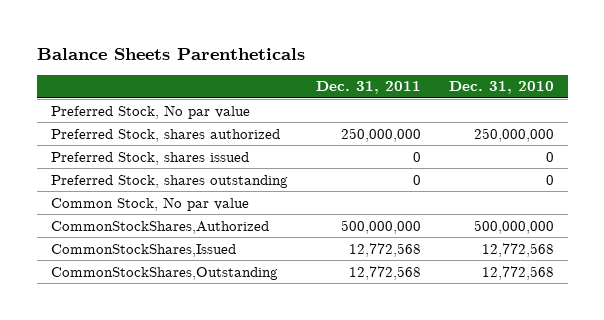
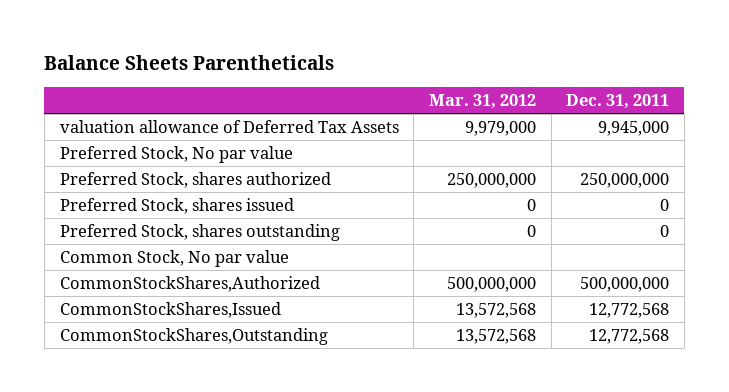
[448,81,554,95] Dec. 31, 2010 -> none
none -> [428,94,536,110] Mar. 31, 2012
none -> [59,120,399,134] valuation allowance of Deferred Tax Assets

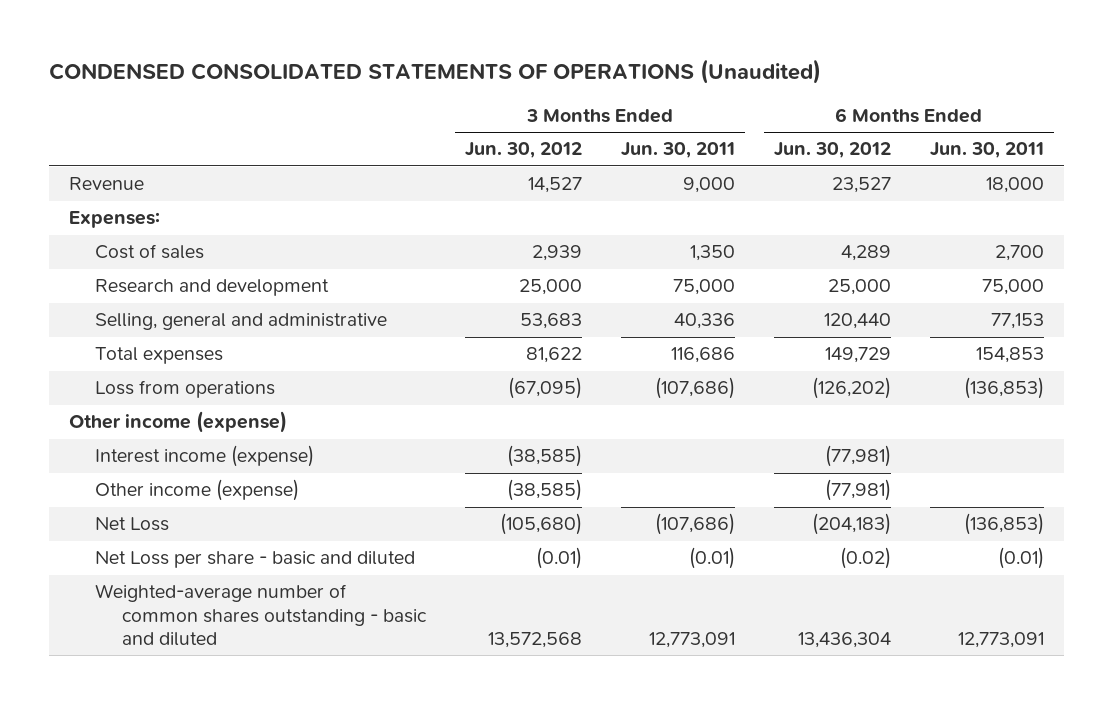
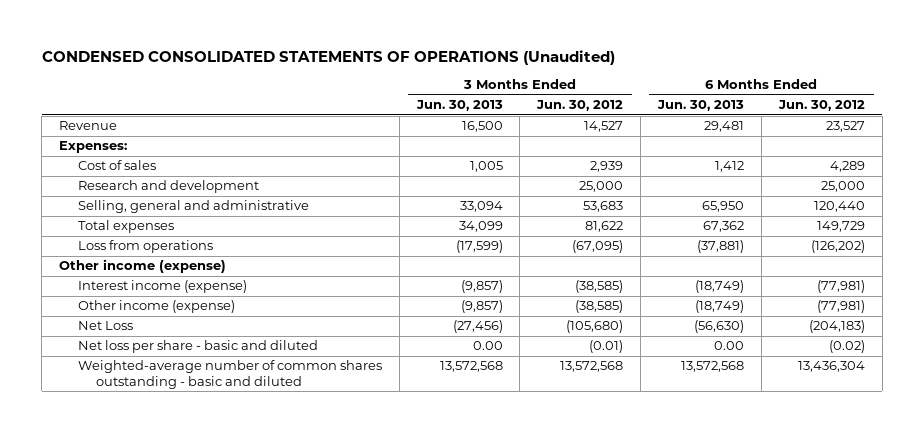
[621,142,736,159] Jun. 30, 2011 -> none
[930,142,1045,159] Jun. 30, 2011 -> none
none -> [415,100,503,112] Jun. 30, 2013
none -> [657,100,745,112] Jun. 30, 2013
[95,551,416,569] Net Loss per share - basic and diluted -> [77,340,318,354] Net loss per share - basic and diluted

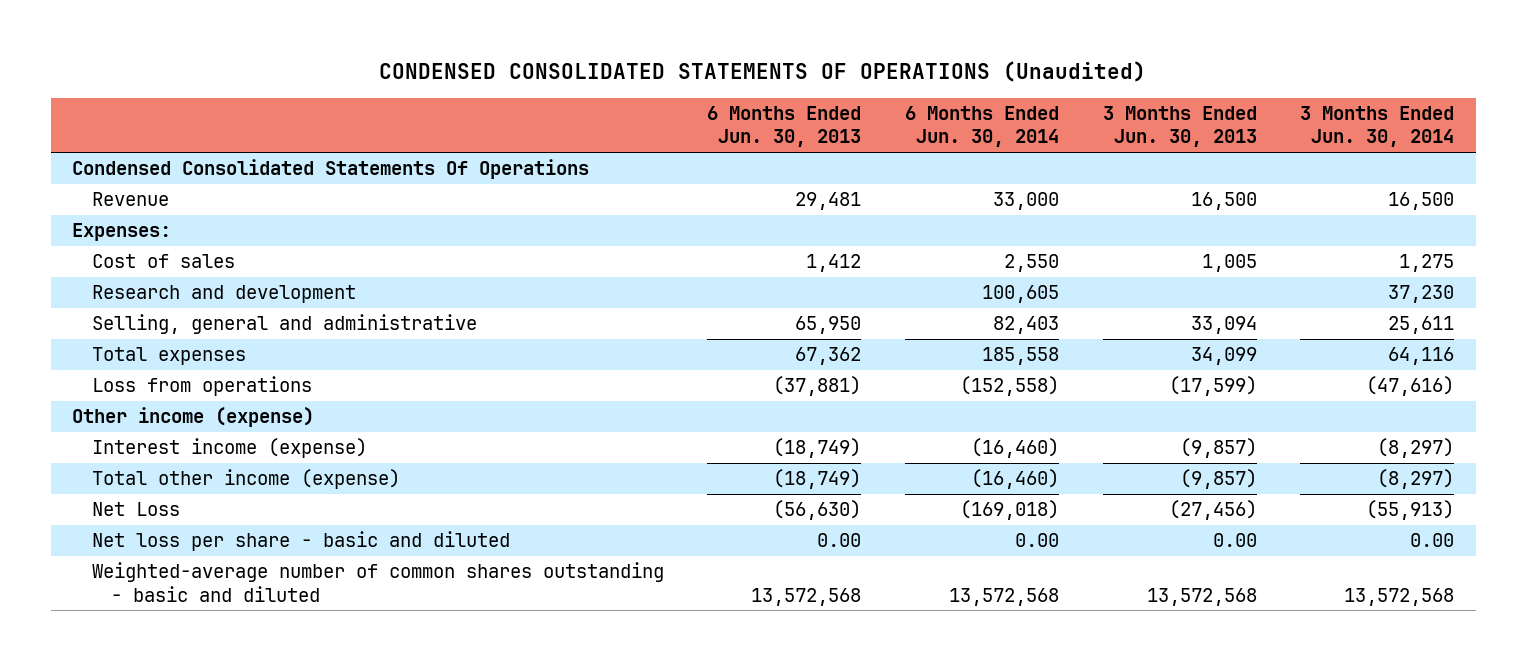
[536,100,624,112] Jun. 30, 2012 -> none
[777,100,865,112] Jun. 30, 2012 -> none
none -> [905,105,1060,148] 6 Months Ended Jun. 30, 2014
none -> [1300,105,1455,148] 3 Months Ended Jun. 30, 2014
none -> [72,159,590,180] Condensed Consolidated Statements Of Operations
[77,300,235,314] Other income (expense) -> [91,469,400,490] Total other income (expense)

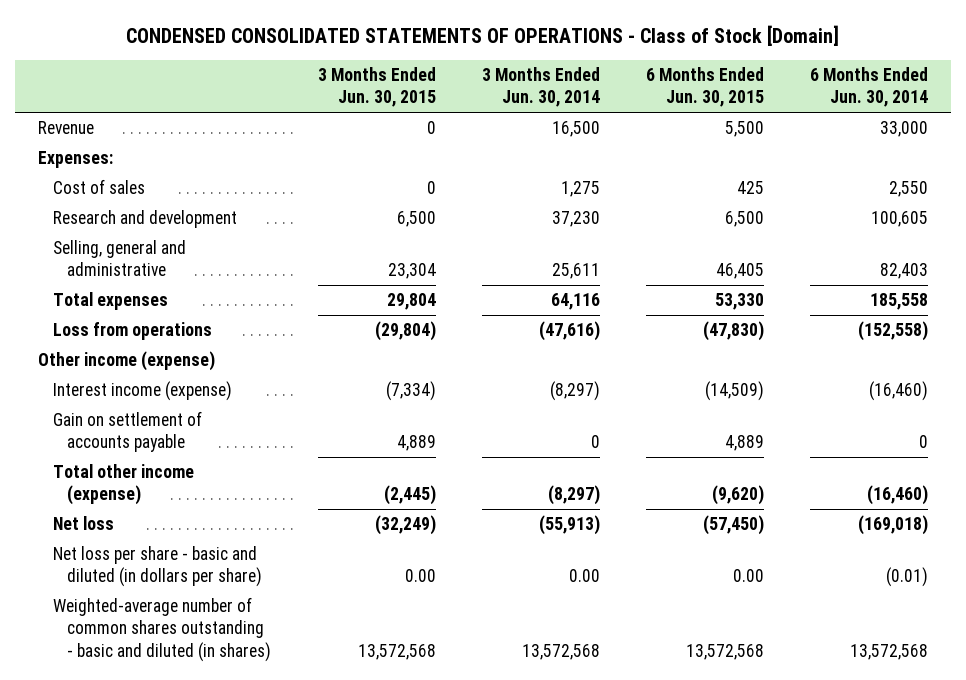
[379,61,1147,83] CONDENSED CONSOLIDATED STATEMENTS OF OPERATIONS (Unaudited) -> [126,24,840,46] CONDENSED CONSOLIDATED STATEMENTS OF OPERATIONS - Class of Stock [Domain]
[707,105,862,148] 6 Months Ended Jun. 30, 2013 -> none
[1102,105,1257,148] 3 Months Ended Jun. 30, 2013 -> none
none -> [317,67,436,108] 3 Months Ended Jun. 30, 2015
none -> [645,67,764,108] 6 Months Ended Jun. 30, 2015
[72,159,590,180] Condensed Consolidated Statements Of Operations -> none
none -> [52,411,202,453] Gain on settlement of accounts payable
[91,502,180,517] Net Loss -> [52,516,114,531] Net loss
[91,531,510,552] Net loss per share - basic and diluted -> [52,546,263,588] Net loss per share - basic and diluted (in dollars per share)
[1015,533,1060,548] 0.00 -> [885,567,928,588] (0.01)
[91,562,664,602] Weighted-average number of common shares outstanding - basic and diluted -> [52,597,272,662] Weighted-average number of common shares outstanding - basic and diluted (in shares)

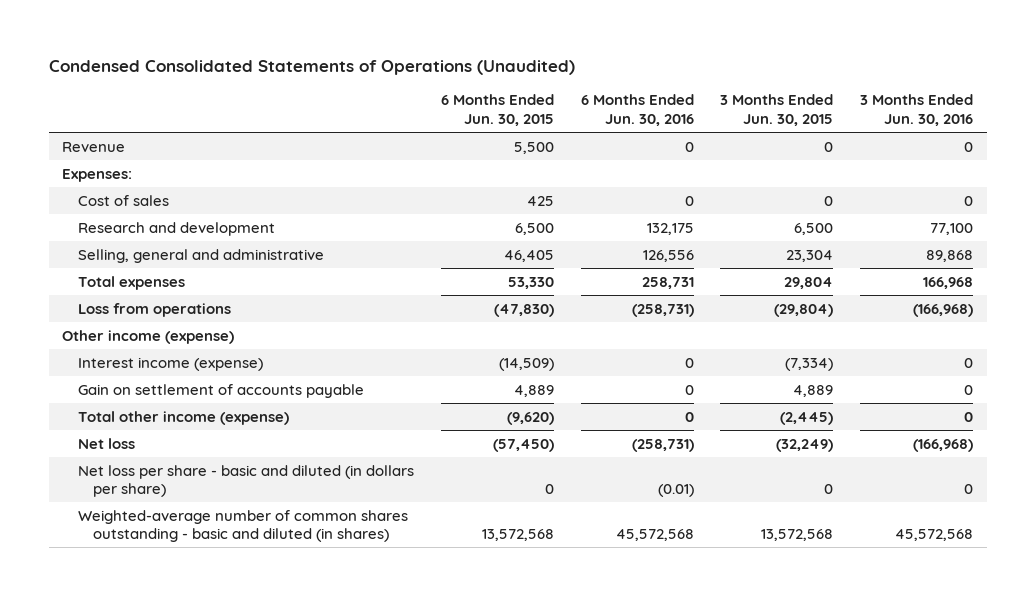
[126,24,840,46] CONDENSED CONSOLIDATED STATEMENTS OF OPERATIONS - Class of Stock [Domain] -> [48,59,575,75] Condensed Consolidated Statements of Operations (Unaudited)
[481,67,600,108] 3 Months Ended Jun. 30, 2014 -> none
[809,67,928,108] 6 Months Ended Jun. 30, 2014 -> none
none -> [580,94,694,127] 6 Months Ended Jun. 30, 2016
none -> [860,94,974,127] 3 Months Ended Jun. 30, 2016
[404,569,436,583] 0.00 -> [824,484,834,495] 0
[732,569,764,583] 0.00 -> [544,484,554,495] 0

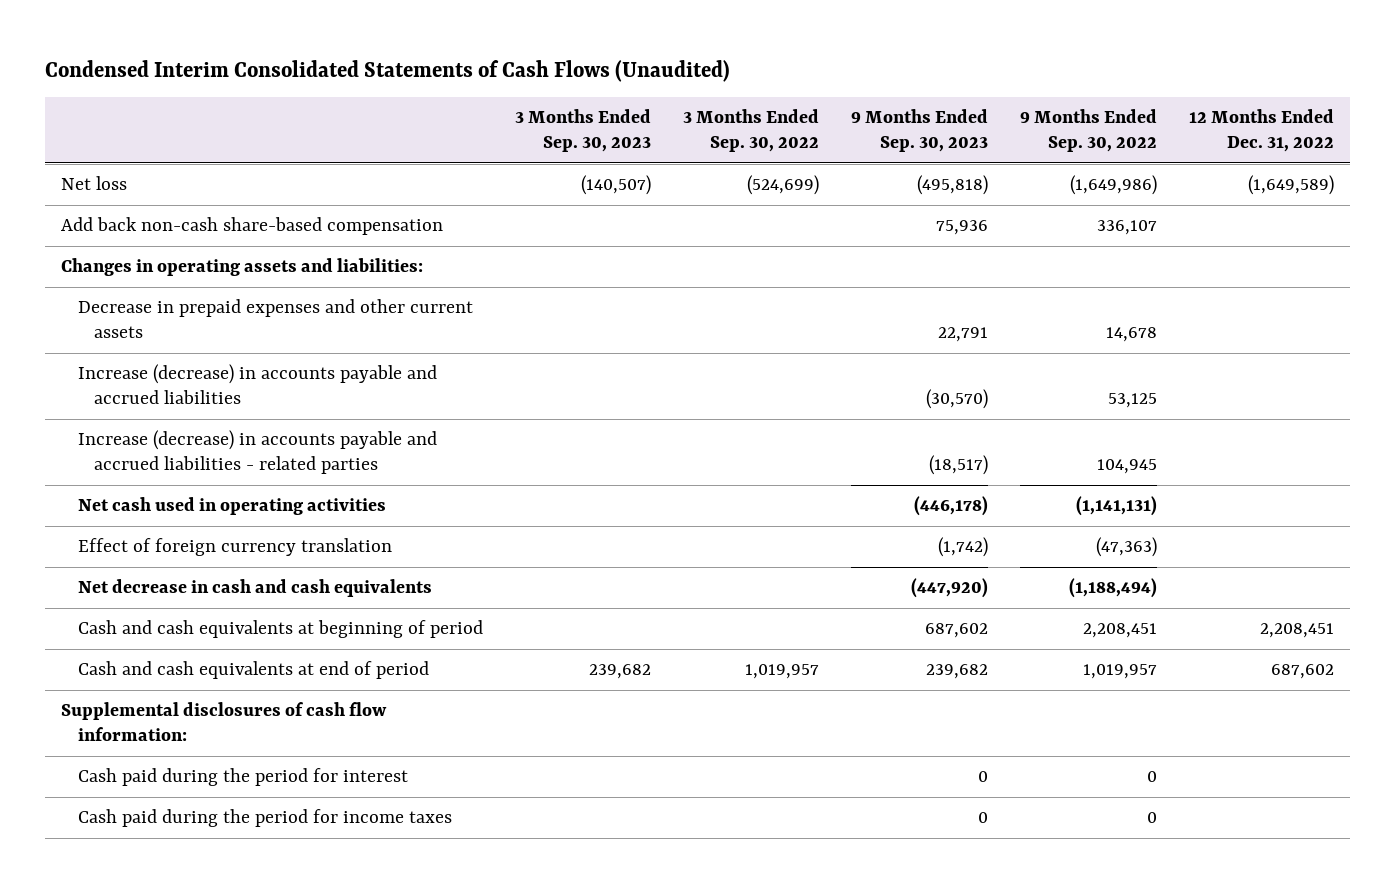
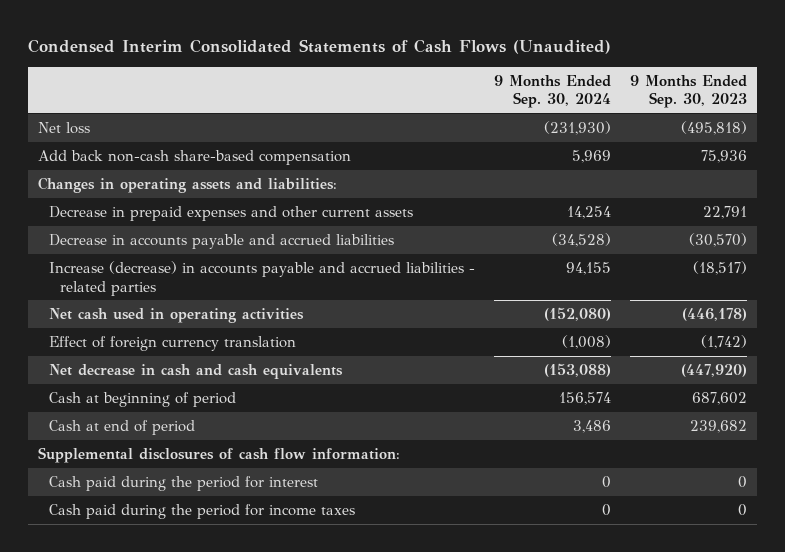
[514,109,651,153] 3 Months Ended Sep. 30, 2023 -> none
[682,109,819,153] 3 Months Ended Sep. 30, 2022 -> none
[1020,109,1158,153] 9 Months Ended Sep. 30, 2022 -> none
[1189,109,1335,153] 12 Months Ended Dec. 31, 2022 -> none
none -> [493,74,611,109] 9 Months Ended Sep. 30, 2024
[77,364,437,405] Increase (decrease) in accounts payable and accrued liabilities -> [48,233,394,249] Decrease in accounts payable and accrued liabilities
[77,620,483,639] Cash and cash equivalents at beginning of period -> [48,391,236,407] Cash at beginning of period
[77,661,429,680] Cash and cash equivalents at end of period -> [48,419,195,435] Cash at end of period

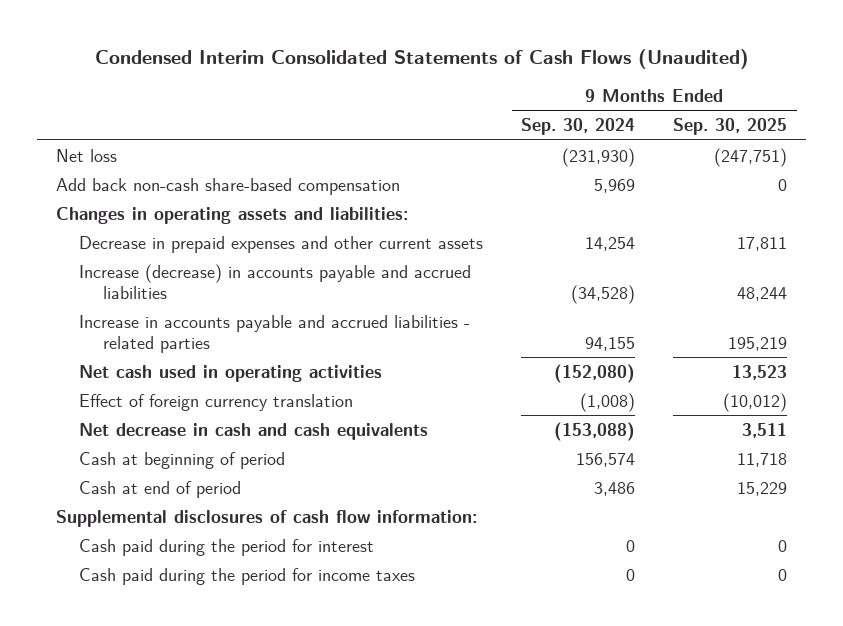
[630,74,748,109] 9 Months Ended Sep. 30, 2023 -> none
none -> [673,118,788,136] Sep. 30, 2025
[48,233,394,249] Decrease in accounts payable and accrued liabilities -> [79,263,472,299] Increase (decrease) in accounts payable and accrued liabilities
[48,260,475,296] Increase (decrease) in accounts payable and accrued liabilities - related parties -> [79,314,471,353] Increase in accounts payable and accrued liabilities - related parties

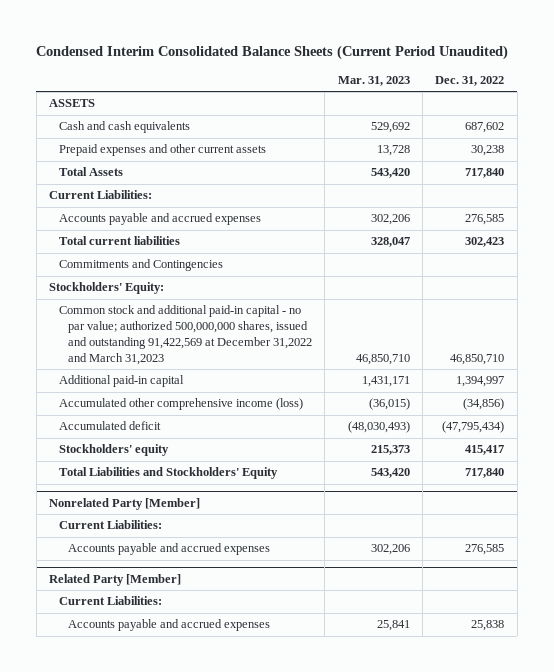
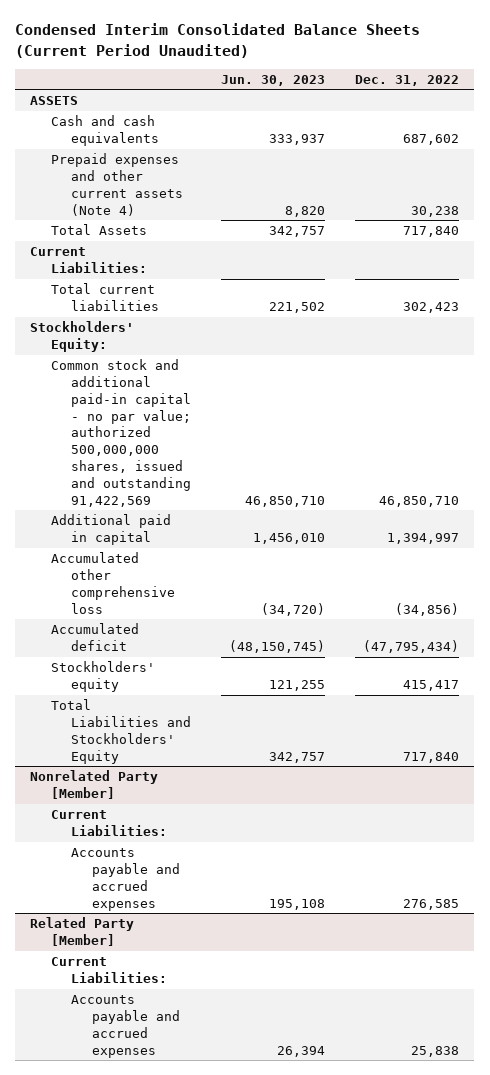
[337,75,410,86] Mar. 31, 2023 -> none
none -> [221,74,326,86] Jun. 30, 2023
[58,144,266,157] Prepaid expenses and other current assets -> [50,153,184,216] Prepaid expenses and other current assets (Note 4)
[58,213,261,226] Accounts payable and accrued expenses -> none
[58,259,223,272] Commitments and Contingencies -> none
[58,305,312,365] Common stock and additional paid-in capital - no par value; authorized 500,000,000 shares, issued and outstanding 91,422,569 at December 31,2022 and March 31,2023 -> [50,359,192,507] Common stock and additional paid-in capital - no par value; authorized 500,000,000 shares, issued and outstanding 91,422,569
[58,375,184,388] Additional paid-in capital -> [50,514,171,545] Additional paid in capital
[58,398,303,411] Accumulated other comprehensive income (loss) -> [50,552,176,614] Accumulated other comprehensive loss

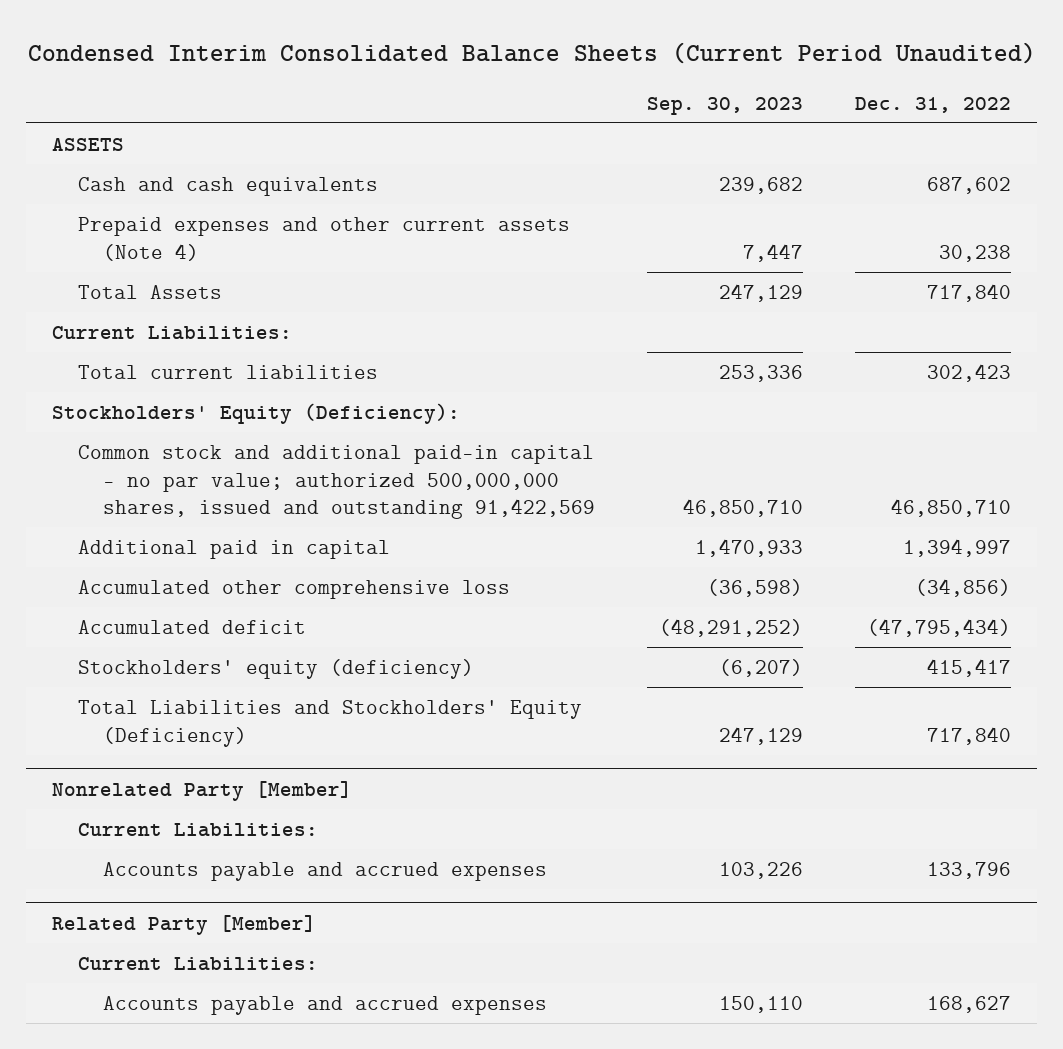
[221,74,326,86] Jun. 30, 2023 -> none
none -> [646,96,803,115] Sep. 30, 2023
[30,321,135,352] Stockholders' Equity: -> [52,402,461,424] Stockholders' Equity (Deficiency):
[50,661,155,692] Stockholders' equity -> [77,658,474,679] Stockholders' equity (deficiency)
[50,699,192,764] Total Liabilities and Stockholders' Equity -> [77,699,582,747] Total Liabilities and Stockholders' Equity (Deficiency)
[403,898,460,910] 276,585 -> [926,861,1011,879] 133,796
[411,1045,460,1057] 25,838 -> [926,995,1011,1013] 168,627

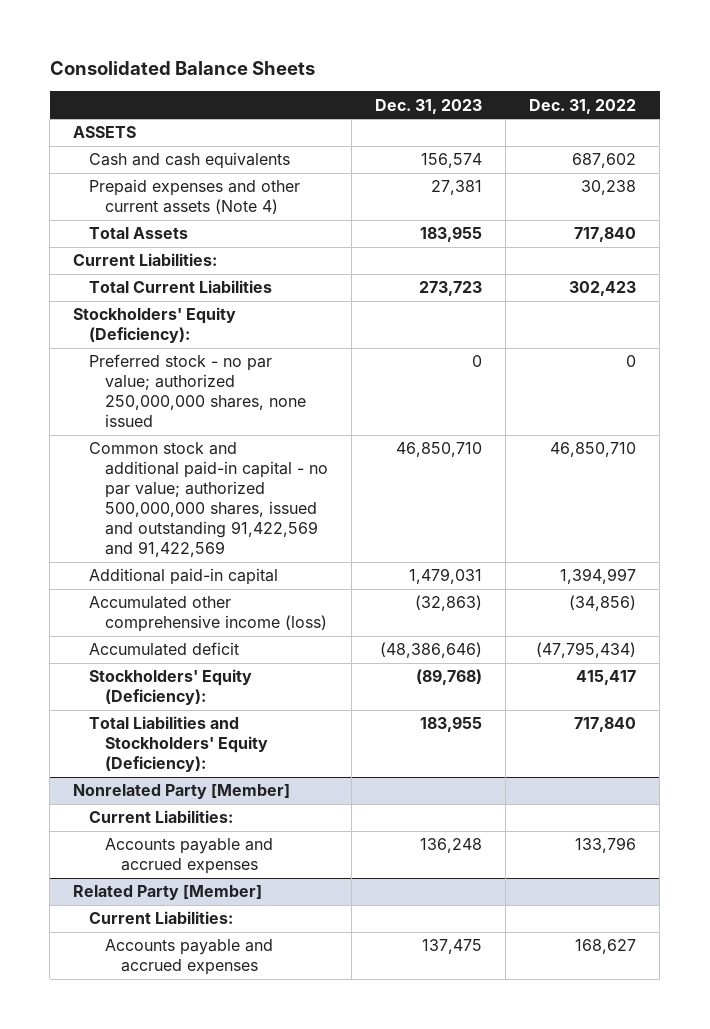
[27,41,1036,64] Condensed Interim Consolidated Balance Sheets (Current Period Unaudited) -> [49,60,315,75] Consolidated Balance Sheets
[646,96,803,115] Sep. 30, 2023 -> none
none -> [375,98,483,114] Dec. 31, 2023
[77,364,378,379] Total current liabilities -> [89,280,273,294] Total Current Liabilities
none -> [89,354,307,428] Preferred stock - no par value; authorized 250,000,000 shares, none issued
[77,444,595,520] Common stock and additional paid-in capital - no par value; authorized 500,000,000 shares, issued and outstanding 91,422,569 -> [89,442,329,558] Common stock and additional paid-in capital - no par value; authorized 500,000,000 shares, issued and outstanding 91,422,569 and 91,422,569
[77,539,390,559] Additional paid in capital -> [89,568,279,586] Additional paid-in capital
[77,579,510,599] Accumulated other comprehensive loss -> [89,596,328,633] Accumulated other comprehensive income (loss)
[77,658,474,679] Stockholders' equity (deficiency) -> [89,669,253,706] Stockholders' Equity (Deficiency):
[77,699,582,747] Total Liabilities and Stockholders' Equity (Deficiency) -> [89,716,269,773] Total Liabilities and Stockholders' Equity (Deficiency):

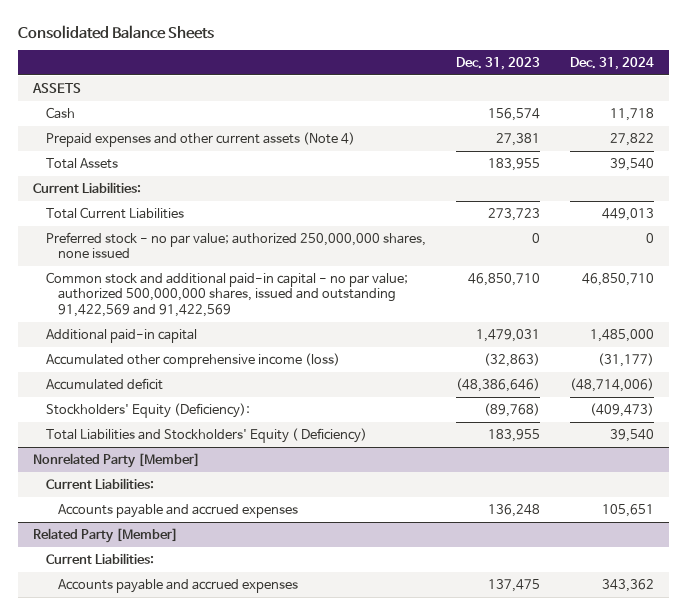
[529,98,637,114] Dec. 31, 2022 -> none
none -> [569,56,654,70] Dec. 31, 2024
[89,152,291,170] Cash and cash equivalents -> [45,106,75,119] Cash
[73,307,237,344] Stockholders' Equity (Deficiency): -> none
[89,716,269,773] Total Liabilities and Stockholders' Equity (Deficiency): -> [45,427,367,443] Total Liabilities and Stockholders' Equity ( Deficiency)

